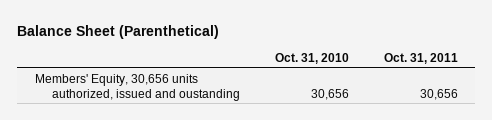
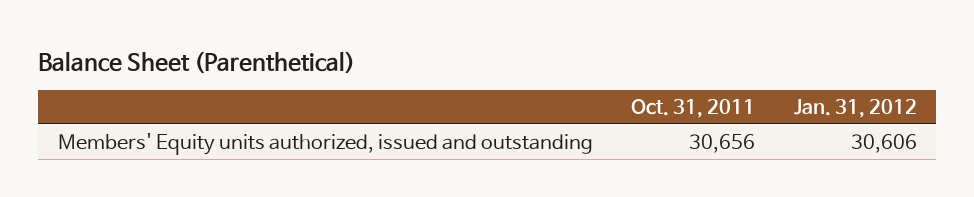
[274,53,349,65] Oct. 31, 2010 -> none
none -> [793,98,917,118] Jan. 31, 2012
[34,73,240,101] Members' Equity, 30,656 units authorized, issued and oustanding -> [57,133,593,156] Members' Equity units authorized, issued and outstanding

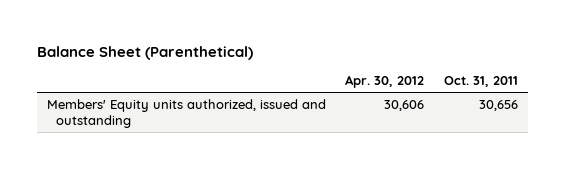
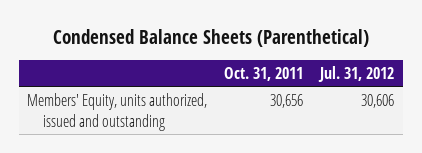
[36,45,253,60] Balance Sheet (Parenthetical) -> [52,29,369,48] Condensed Balance Sheets (Parenthetical)
[345,75,425,89] Apr. 30, 2012 -> none
none -> [318,66,395,83] Jul. 31, 2012
[46,98,326,129] Members' Equity units authorized, issued and outstanding -> [27,92,208,131] Members' Equity, units authorized, issued and outstanding

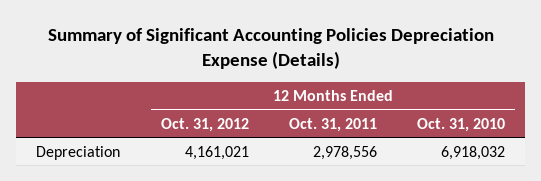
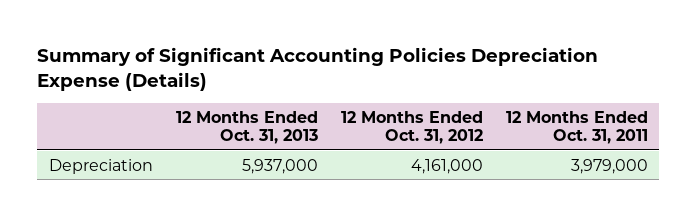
[417,117,506,132] Oct. 31, 2010 -> none
none -> [175,110,318,145] 12 Months Ended Oct. 31, 2013
[184,145,249,160] 4,161,021 -> [410,158,483,174] 4,161,000
[312,145,377,160] 2,978,556 -> [570,158,648,174] 3,979,000

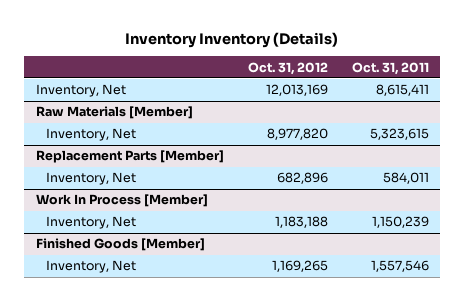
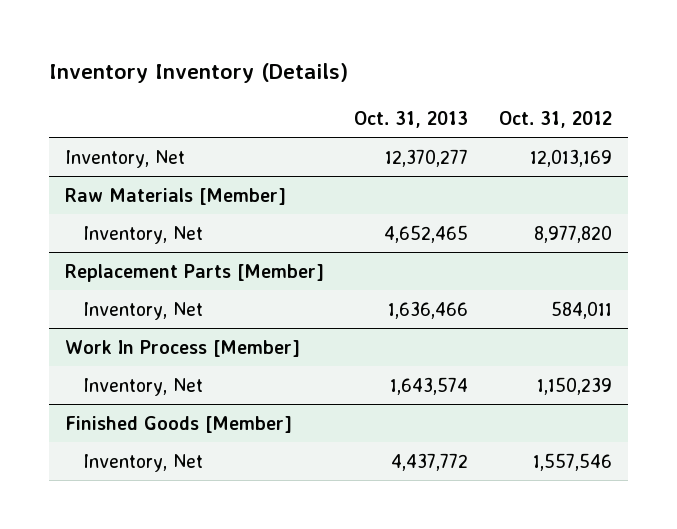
[351,61,429,75] Oct. 31, 2011 -> none
none -> [354,110,469,128] Oct. 31, 2013
[276,172,328,185] 682,896 -> [551,300,613,319] 584,011
[274,216,328,229] 1,183,188 -> [537,376,613,395] 1,150,239
[271,260,328,273] 1,169,265 -> [533,452,613,471] 1,557,546

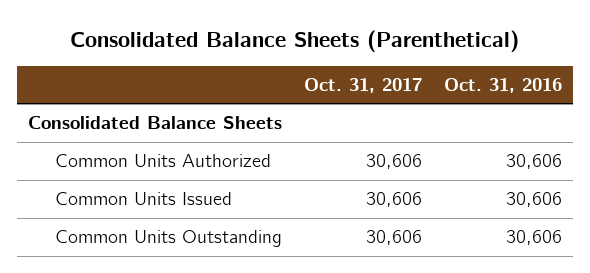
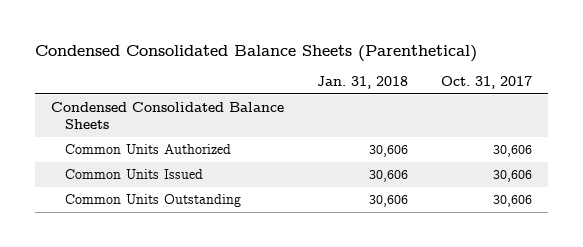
[69,29,519,52] Consolidated Balance Sheets (Parenthetical) -> [34,44,477,62] Condensed Consolidated Balance Sheets (Parenthetical)
[443,78,562,94] Oct. 31, 2016 -> none
none -> [316,76,408,90] Jan. 31, 2018
[27,116,282,130] Consolidated Balance Sheets -> [50,102,284,129] Condensed Consolidated Balance Sheets

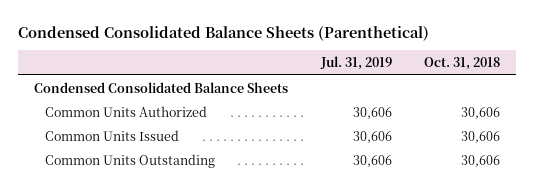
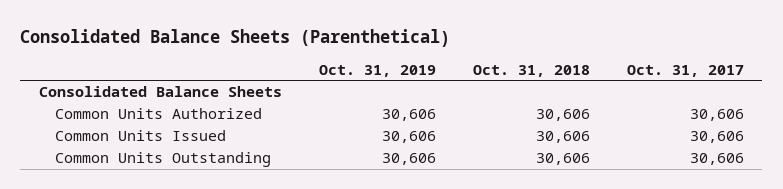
[18,25,430,41] Condensed Consolidated Balance Sheets (Parenthetical) -> [20,29,451,48] Consolidated Balance Sheets (Parenthetical)
[319,56,392,71] Jul. 31, 2019 -> none
none -> [318,64,436,77] Oct. 31, 2019
none -> [626,64,744,77] Oct. 31, 2017
[34,81,289,93] Condensed Consolidated Balance Sheets -> [38,86,282,98] Consolidated Balance Sheets

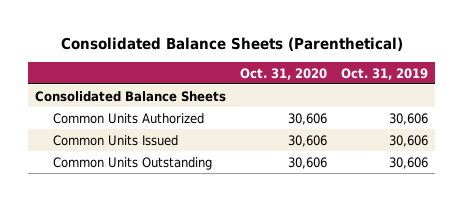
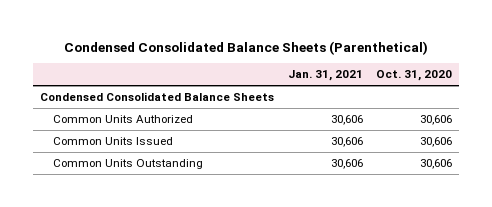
[60,36,403,51] Consolidated Balance Sheets (Parenthetical) -> [64,40,429,55] Condensed Consolidated Balance Sheets (Parenthetical)
[340,67,428,80] Oct. 31, 2019 -> none
none -> [287,70,363,82] Jan. 31, 2021
[35,90,227,102] Consolidated Balance Sheets -> [40,92,275,102] Condensed Consolidated Balance Sheets

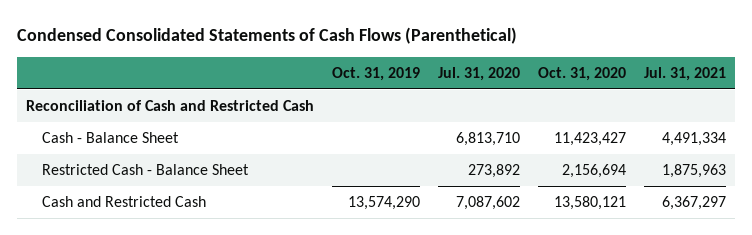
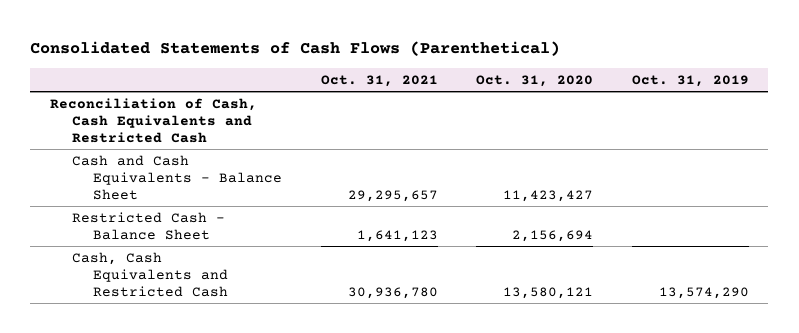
[16,27,517,45] Condensed Consolidated Statements of Cash Flows (Parenthetical) -> [30,41,561,57] Consolidated Statements of Cash Flows (Parenthetical)
[437,66,520,81] Jul. 31, 2020 -> none
[643,66,726,81] Jul. 31, 2021 -> none
none -> [320,74,438,87] Oct. 31, 2021
[25,100,314,112] Reconciliation of Cash and Restricted Cash -> [49,97,257,143] Reconciliation of Cash, Cash Equivalents and Restricted Cash
[41,132,179,144] Cash - Balance Sheet -> [71,154,283,200] Cash and Cash Equivalents - Balance Sheet
[41,196,206,208] Cash and Restricted Cash -> [71,251,229,297] Cash, Cash Equivalents and Restricted Cash

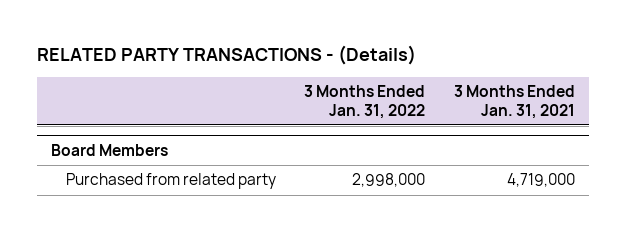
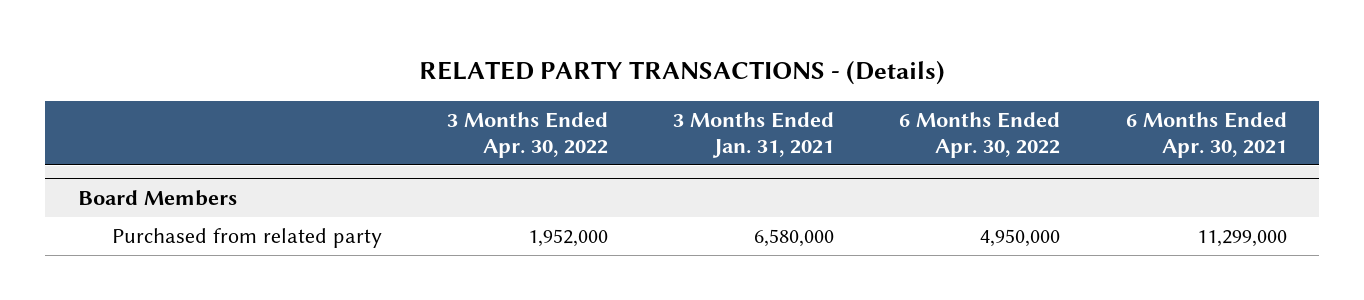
[304,85,426,119] 3 Months Ended Jan. 31, 2022 -> none
none -> [446,112,608,158] 3 Months Ended Apr. 30, 2022
none -> [899,112,1061,158] 6 Months Ended Apr. 30, 2022
none -> [1125,112,1287,158] 6 Months Ended Apr. 30, 2021
[506,173,575,188] 4,719,000 -> [754,228,835,247] 6,580,000

